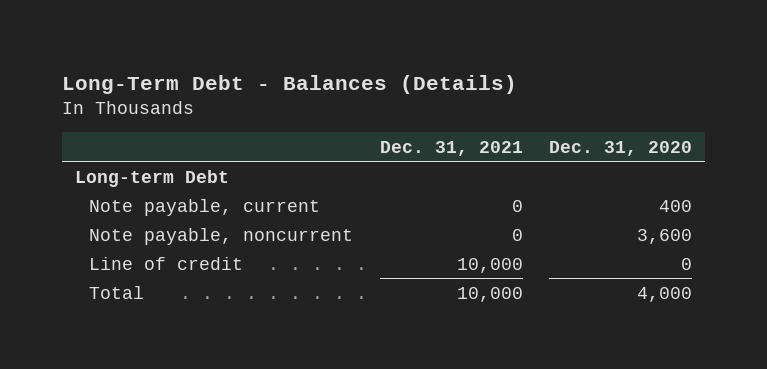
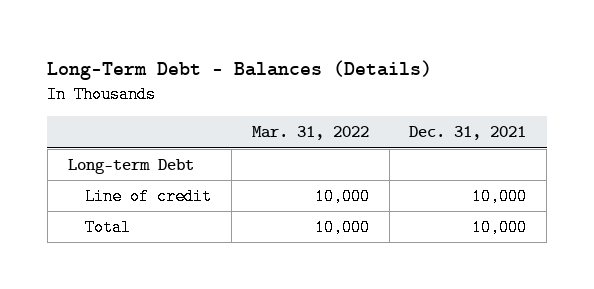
[549,140,693,156] Dec. 31, 2020 -> none
none -> [251,126,369,141] Mar. 31, 2022
[89,198,321,216] Note payable, current -> none
[89,227,354,245] Note payable, noncurrent -> none

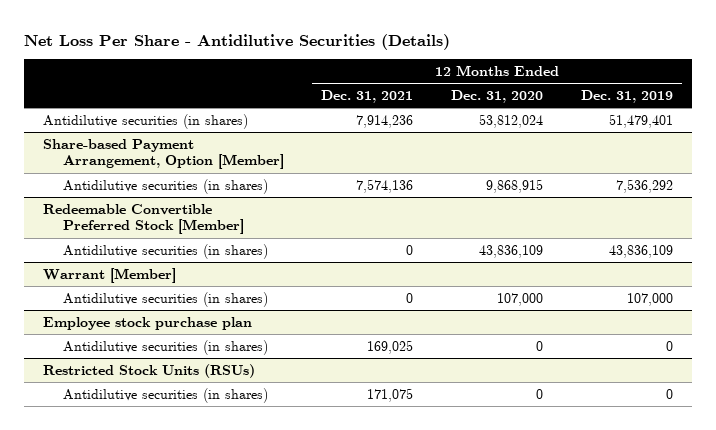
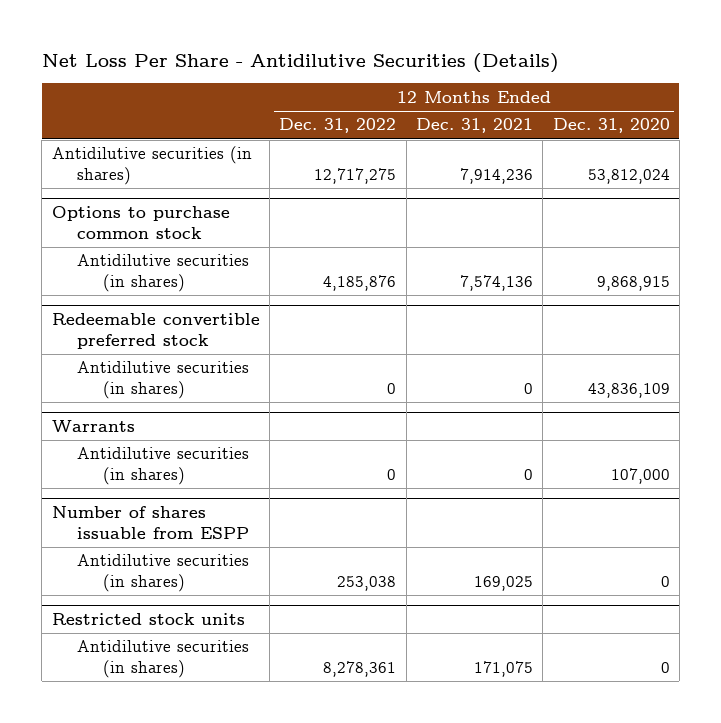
[580,90,673,104] Dec. 31, 2019 -> none
none -> [279,118,397,134] Dec. 31, 2022
[43,138,284,170] Share-based Payment Arrangement, Option [Member] -> [51,205,230,239] Options to purchase common stock
[43,203,244,235] Redeemable Convertible Preferred Stock [Member] -> [51,312,260,349] Redeemable convertible preferred stock
[43,267,177,283] Warrant [Member] -> [51,419,135,432] Warrants
[43,316,253,330] Employee stock purchase plan -> [51,505,250,539] Number of shares issuable from ESPP
[43,363,256,378] Restricted Stock Units (RSUs) -> [51,612,245,625] Restricted stock units

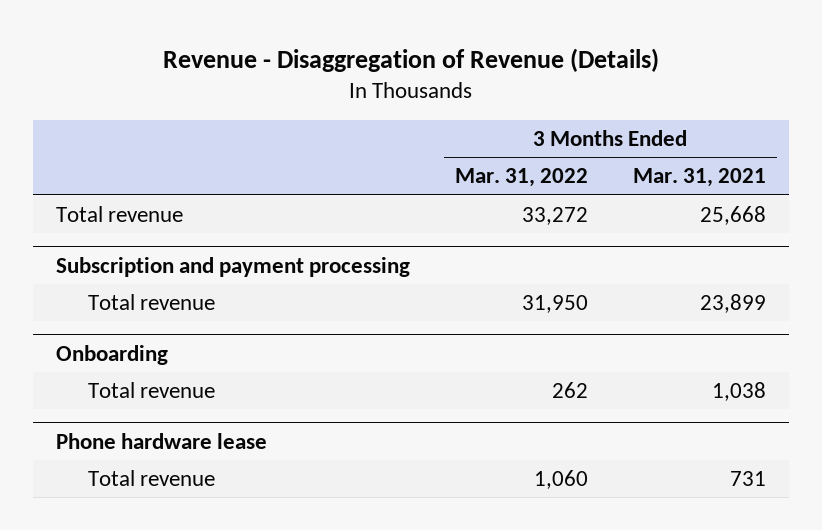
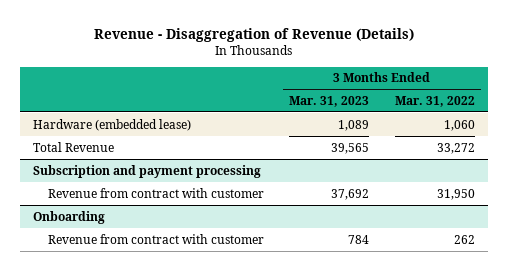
[633,168,767,188] Mar. 31, 2021 -> none
none -> [289,95,370,107] Mar. 31, 2023
none -> [33,118,192,131] Hardware (embedded lease)
[55,205,183,222] Total revenue -> [33,141,115,152] Total Revenue
[87,293,215,310] Total revenue -> [47,187,264,198] Revenue from contract with customer
[55,432,267,449] Phone hardware lease -> none
[87,469,215,486] Total revenue -> none
[87,381,215,398] Total revenue -> [47,233,264,244] Revenue from contract with customer

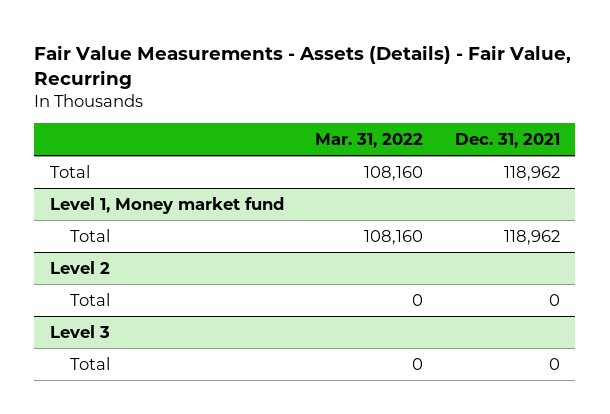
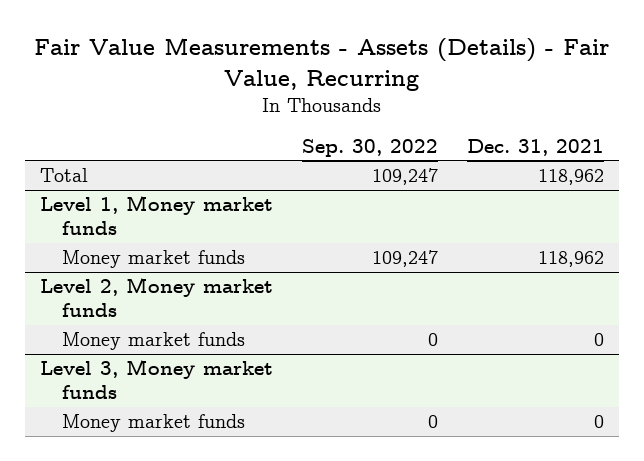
[315,132,424,148] Mar. 31, 2022 -> none
none -> [302,138,439,157] Sep. 30, 2022
[49,260,110,274] Level 2 -> none
[69,292,110,306] Total -> none
[49,324,110,338] Level 3 -> none
[69,356,110,370] Total -> none
[49,196,284,214] Level 1, Money market fund -> [39,195,273,236] Level 1, Money market funds
[69,228,110,242] Total -> [62,250,246,269] Money market funds
none -> [39,277,273,318] Level 2, Money market funds
none -> [62,332,246,351] Money market funds
none -> [39,359,273,400] Level 3, Money market funds
none -> [62,414,246,433] Money market funds

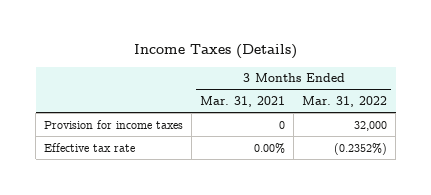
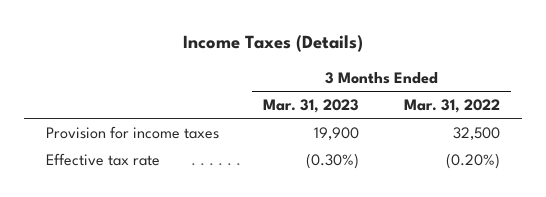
[200,96,286,108] Mar. 31, 2021 -> none
none -> [263,98,360,113] Mar. 31, 2023
[354,120,388,131] 32,000 -> [453,126,501,140] 32,500
[334,142,388,155] (0.2352%) -> [446,152,501,169] (0.20%)

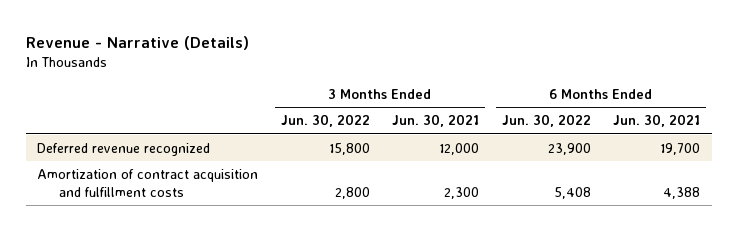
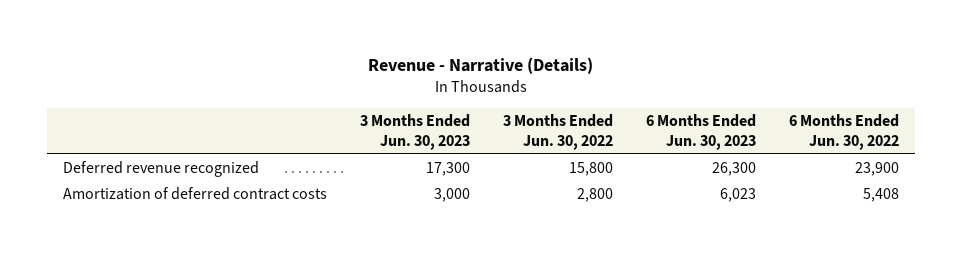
[392,114,480,128] Jun. 30, 2021 -> none
[613,114,701,128] Jun. 30, 2021 -> none
none -> [360,114,471,151] 3 Months Ended Jun. 30, 2023
none -> [645,114,756,151] 6 Months Ended Jun. 30, 2023
[37,168,259,198] Amortization of contract acquisition and fulfillment costs -> [63,187,328,201] Amortization of deferred contract costs

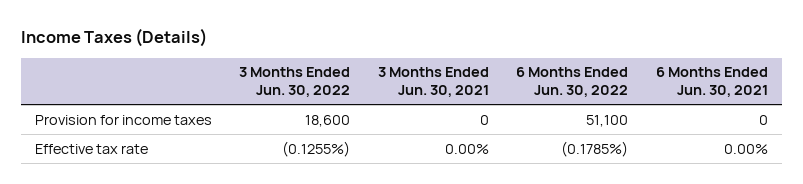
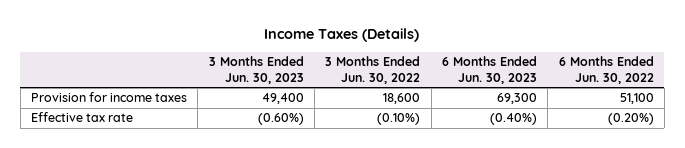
[377,67,489,98] 3 Months Ended Jun. 30, 2021 -> none
[656,67,769,98] 6 Months Ended Jun. 30, 2021 -> none
none -> [208,56,304,85] 3 Months Ended Jun. 30, 2023
none -> [441,56,537,85] 6 Months Ended Jun. 30, 2023
[282,140,351,157] (0.1255%) -> [377,113,421,126] (0.10%)
[561,140,629,157] (0.1785%) -> [607,113,654,126] (0.20%)

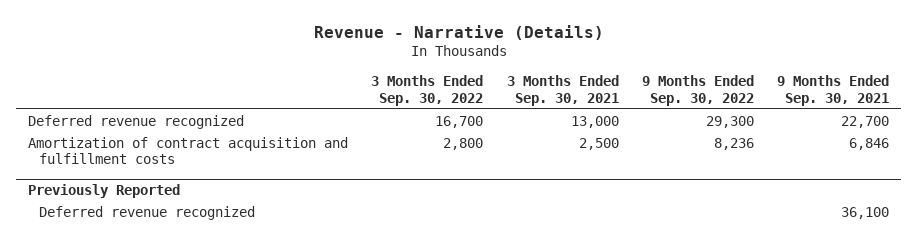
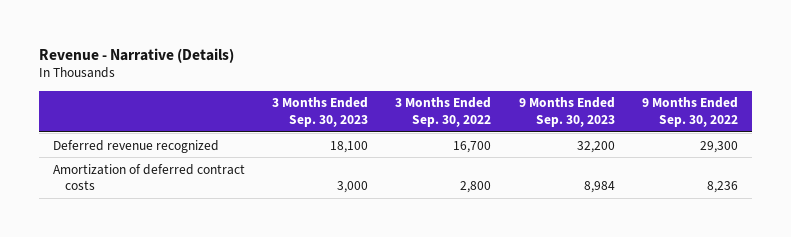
[506,75,619,106] 3 Months Ended Sep. 30, 2021 -> none
[777,75,890,106] 9 Months Ended Sep. 30, 2021 -> none
none -> [272,97,369,128] 3 Months Ended Sep. 30, 2023
none -> [518,97,615,128] 9 Months Ended Sep. 30, 2023
[27,184,180,199] Previously Reported -> none
[38,206,255,221] Deferred revenue recognized -> none
[27,137,348,165] Amortization of contract acquisition and fulfillment costs -> [52,163,245,191] Amortization of deferred contract costs

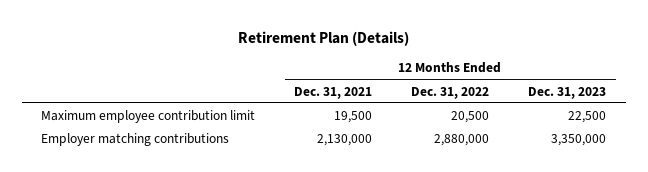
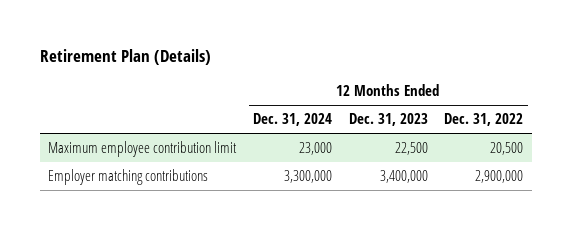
[294,86,373,99] Dec. 31, 2021 -> none
none -> [252,113,332,127] Dec. 31, 2024
[434,134,490,147] 2,880,000 -> [475,170,524,184] 2,900,000
[551,134,607,147] 3,350,000 -> [379,170,428,184] 3,400,000

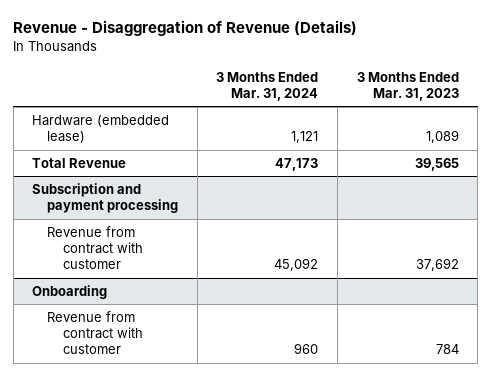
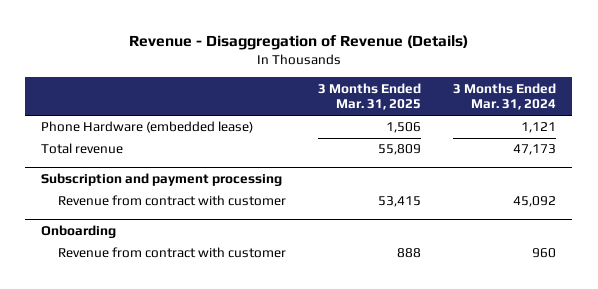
[356,71,459,101] 3 Months Ended Mar. 31, 2023 -> none
none -> [318,82,422,111] 3 Months Ended Mar. 31, 2025
[32,114,170,144] Hardware (embedded lease) -> [41,121,254,134] Phone Hardware (embedded lease)
[32,157,127,168] Total Revenue -> [41,143,124,155] Total revenue

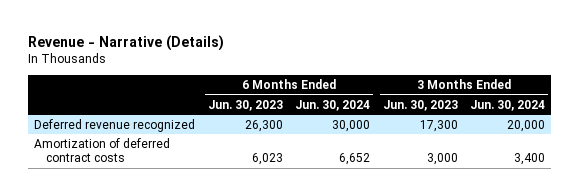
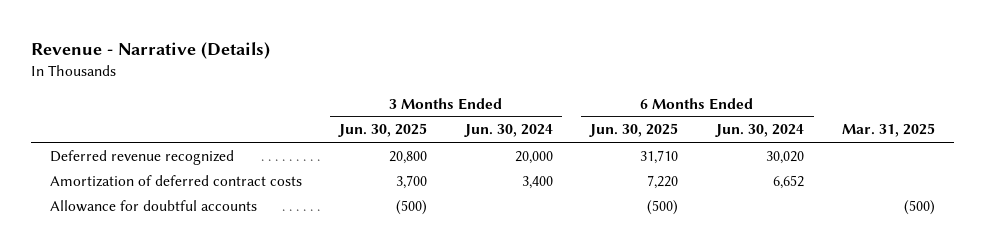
[207,99,283,111] Jun. 30, 2023 -> none
[382,99,458,111] Jun. 30, 2023 -> none
none -> [338,123,428,138] Jun. 30, 2025
none -> [589,123,679,138] Jun. 30, 2025
none -> [841,123,935,138] Mar. 31, 2025
[332,119,371,132] 30,000 -> [766,150,805,164] 30,020
none -> [49,199,257,212] Allowance for doubtful accounts

